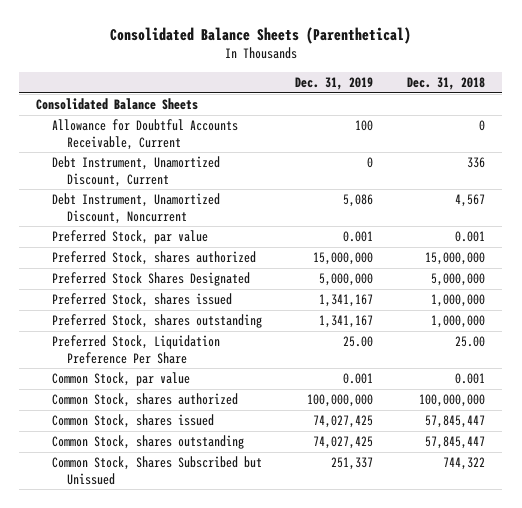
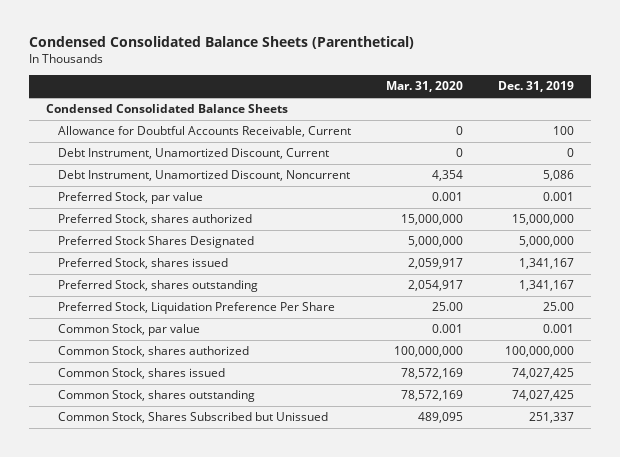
[109,27,411,45] Consolidated Balance Sheets (Parenthetical) -> [28,35,414,49] Condensed Consolidated Balance Sheets (Parenthetical)
[407,76,486,90] Dec. 31, 2018 -> none
none -> [385,81,463,93] Mar. 31, 2020
[36,98,199,111] Consolidated Balance Sheets -> [46,104,289,114] Condensed Consolidated Balance Sheets

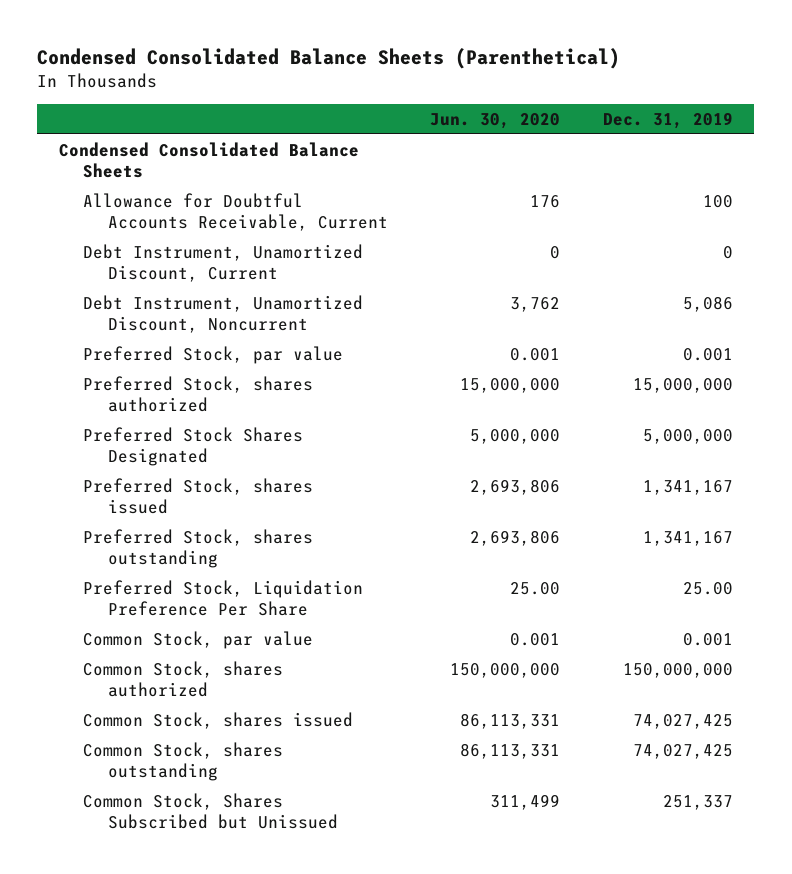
[385,81,463,93] Mar. 31, 2020 -> none
none -> [430,112,561,129] Jun. 30, 2020
[504,346,574,358] 100,000,000 -> [622,662,733,678] 150,000,000

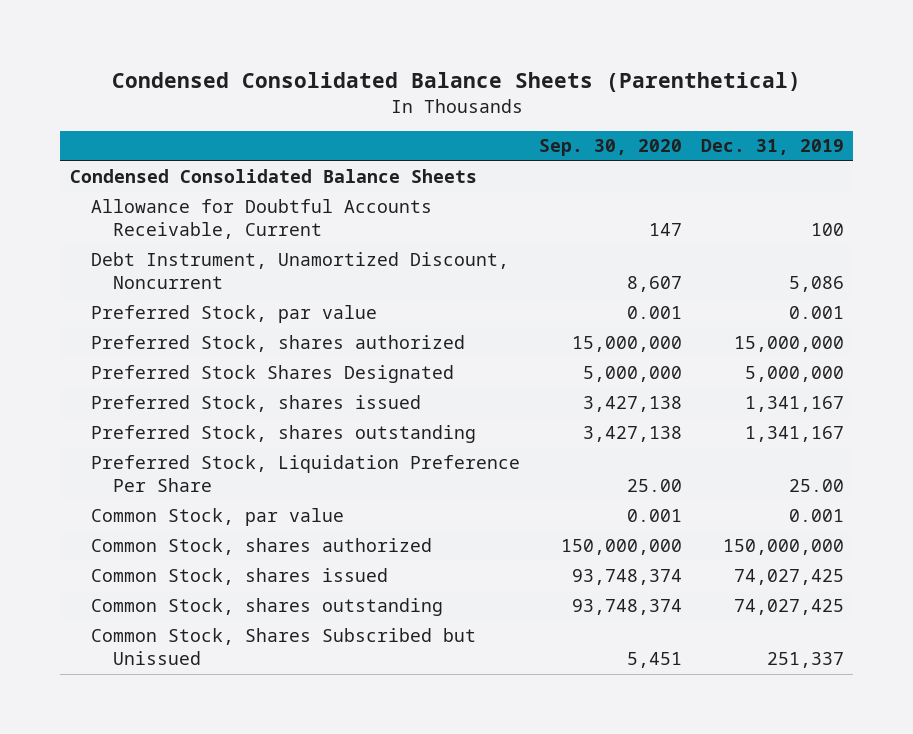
[430,112,561,129] Jun. 30, 2020 -> none
none -> [539,139,683,157] Sep. 30, 2020
[83,243,364,282] Debt Instrument, Unamortized Discount, Current -> none

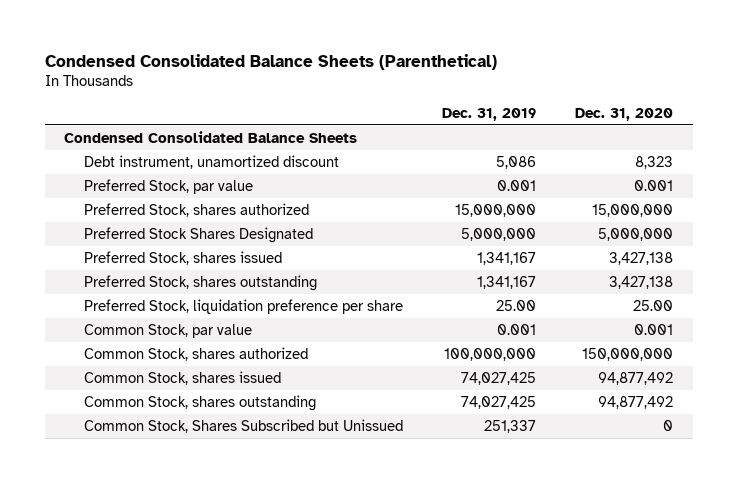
[539,139,683,157] Sep. 30, 2020 -> none
none -> [575,107,674,121] Dec. 31, 2020
[91,199,433,240] Allowance for Doubtful Accounts Receivable, Current -> none
[91,252,510,290] Debt Instrument, Unamortized Discount, Noncurrent -> [83,154,339,169] Debt instrument, unamortized discount
[91,455,521,493] Preferred Stock, Liquidation Preference Per Share -> [83,298,403,314] Preferred Stock, liquidation preference per share
[722,539,844,556] 150,000,000 -> [443,347,536,361] 100,000,000

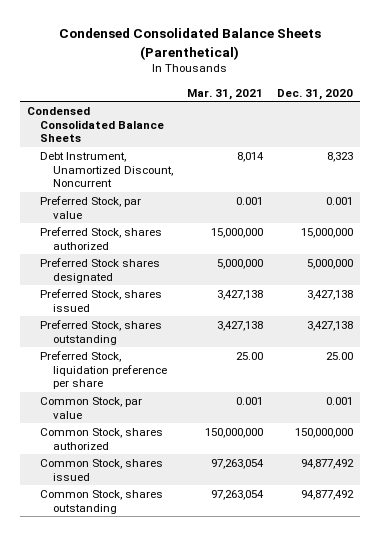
[441,107,536,121] Dec. 31, 2019 -> none
none -> [186,88,263,100] Mar. 31, 2021
[83,154,339,169] Debt instrument, unamortized discount -> [39,151,173,188] Debt Instrument, Unamortized Discount, Noncurrent
[83,226,313,243] Preferred Stock Shares Designated -> [39,257,160,283] Preferred Stock shares designated
[83,418,403,433] Common Stock, Shares Subscribed but Unissued -> none

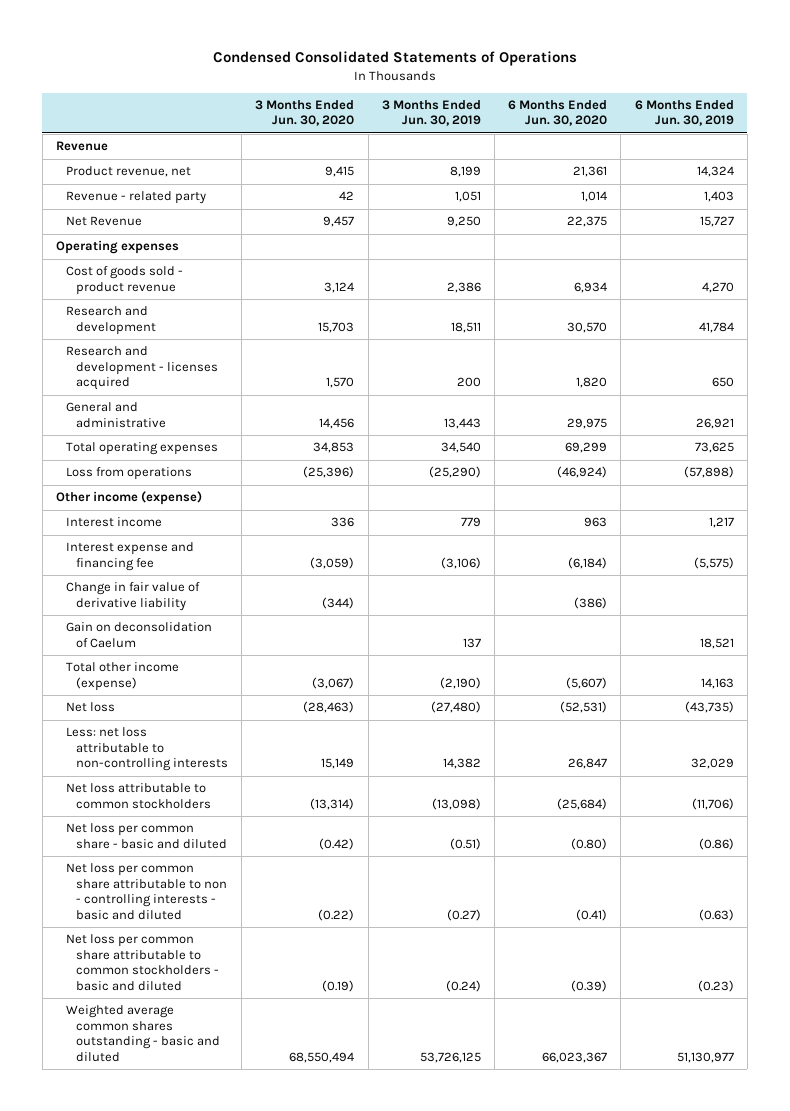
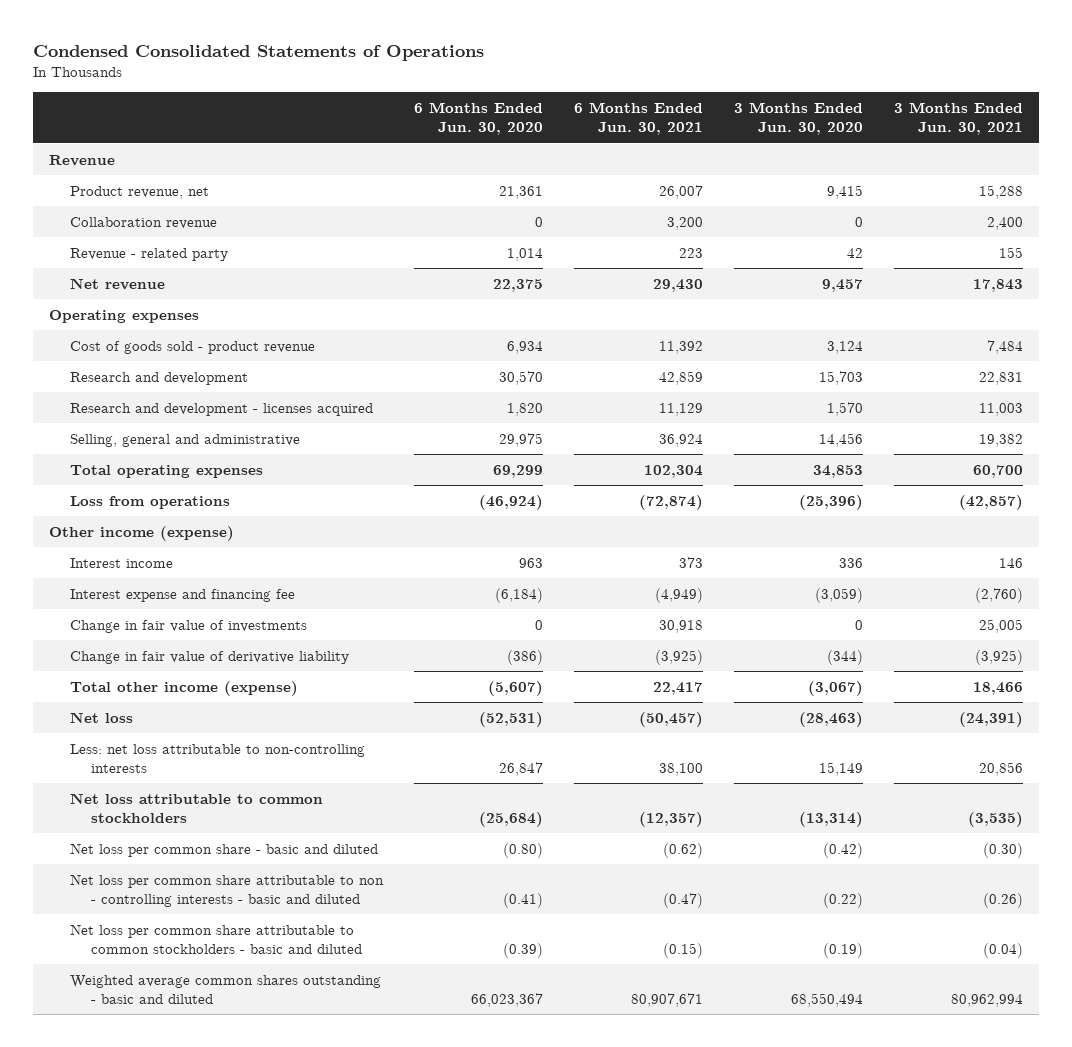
[381,99,481,127] 3 Months Ended Jun. 30, 2019 -> none
[634,99,734,127] 6 Months Ended Jun. 30, 2019 -> none
none -> [574,101,704,136] 6 Months Ended Jun. 30, 2021
none -> [894,101,1024,136] 3 Months Ended Jun. 30, 2021
none -> [69,216,217,229] Collaboration revenue
[66,216,143,227] Net Revenue -> [69,277,165,290] Net revenue
[66,402,167,428] General and administrative -> [69,433,300,447] Selling, general and administrative
none -> [69,619,307,633] Change in fair value of investments
[66,622,213,648] Gain on deconsolidation of Caelum -> none

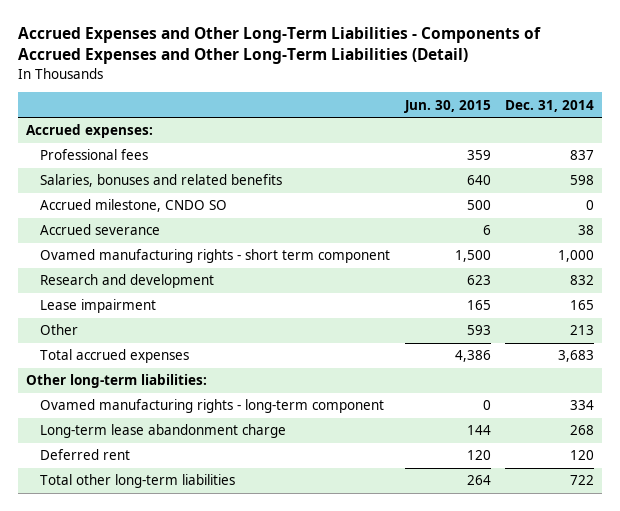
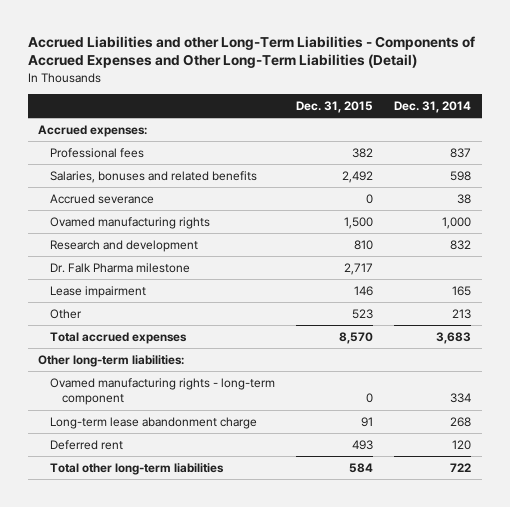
[18,27,542,65] Accrued Expenses and Other Long-Term Liabilities - Components of Accrued Expenses and Other Long-Term Liabilities (Detail) -> [27,35,475,69] Accrued Liabilities and other Long-Term Liabilities - Components of Accrued Expenses and Other Long-Term Liabilities (Detail)
[403,99,491,113] Jun. 30, 2015 -> none
none -> [296,100,374,113] Dec. 31, 2015
[39,199,227,213] Accrued milestone, CNDO SO -> none
[39,249,390,264] Ovamed manufacturing rights - short term component -> [50,217,211,230] Ovamed manufacturing rights
none -> [50,263,191,274] Dr. Falk Pharma milestone

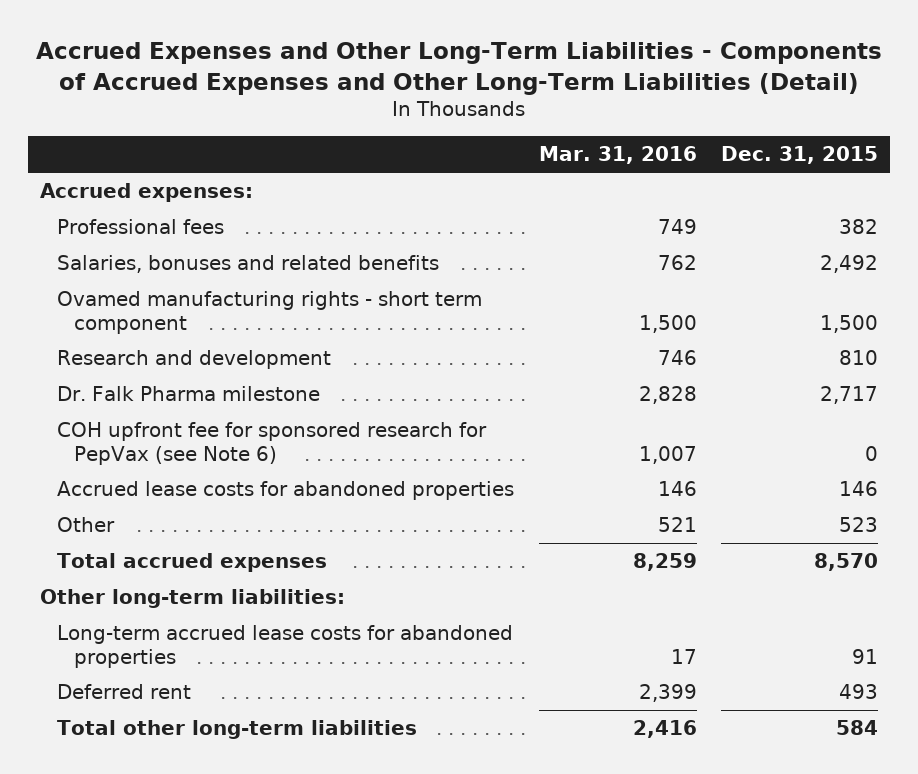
[27,35,475,69] Accrued Liabilities and other Long-Term Liabilities - Components of Accrued Expenses and Other Long-Term Liabilities (Detail) -> [36,41,883,95] Accrued Expenses and Other Long-Term Liabilities - Components of Accrued Expenses and Other Long-Term Liabilities (Detail)
[394,100,472,113] Dec. 31, 2014 -> none
none -> [538,146,697,165] Mar. 31, 2016
[50,194,155,205] Accrued severance -> none
[50,217,211,230] Ovamed manufacturing rights -> [57,291,483,334] Ovamed manufacturing rights - short term component
none -> [57,422,488,465] COH upfront fee for sponsored research for PepVax (see Note 6)
[50,286,147,299] Lease impairment -> [57,481,515,501] Accrued lease costs for abandoned properties
[50,378,276,406] Ovamed manufacturing rights - long-term component -> none
[50,417,258,430] Long-term lease abandonment charge -> none
none -> [57,625,514,668] Long-term accrued lease costs for abandoned properties

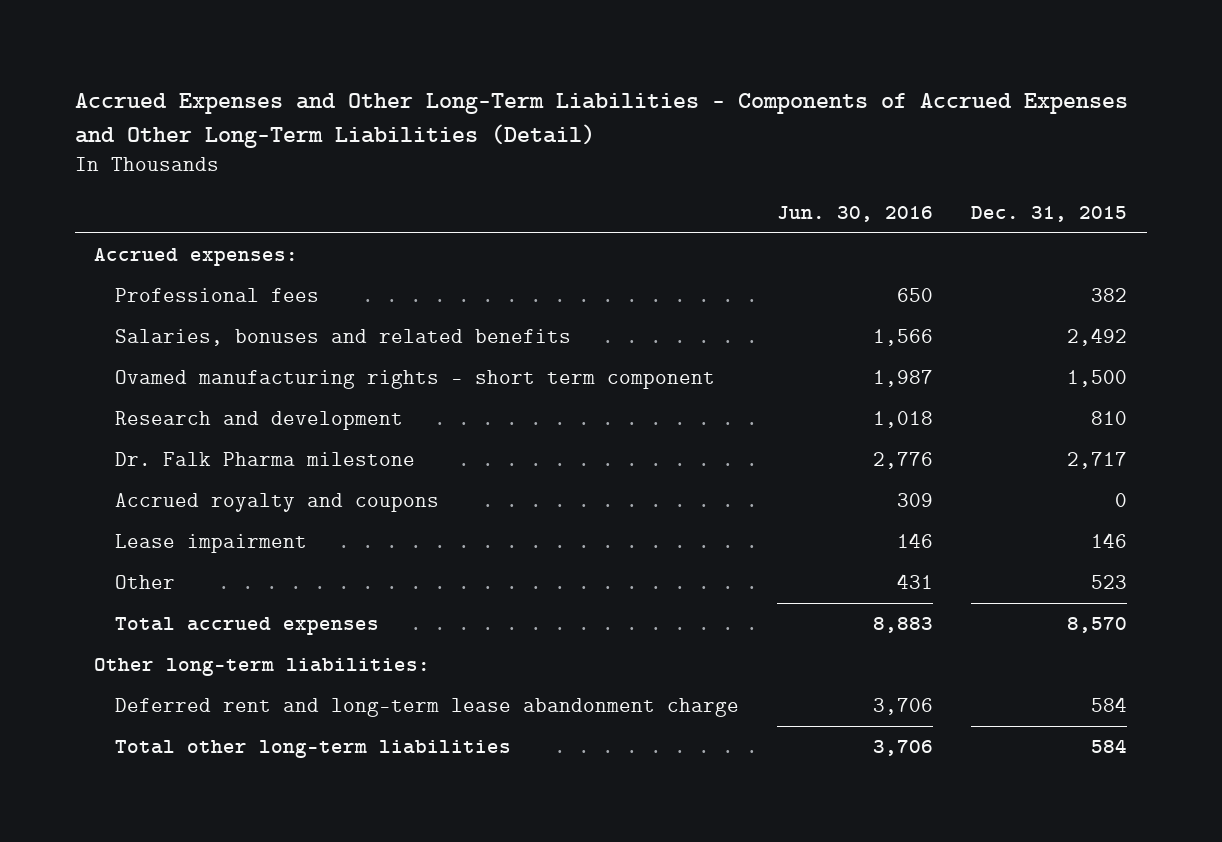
[538,146,697,165] Mar. 31, 2016 -> none
none -> [777,205,934,222] Jun. 30, 2016
[57,422,488,465] COH upfront fee for sponsored research for PepVax (see Note 6) -> none
none -> [114,492,439,512] Accrued royalty and coupons
[57,481,515,501] Accrued lease costs for abandoned properties -> [114,533,307,553] Lease impairment
[57,625,514,668] Long-term accrued lease costs for abandoned properties -> none
[57,684,192,700] Deferred rent -> none
none -> [114,697,739,717] Deferred rent and long-term lease abandonment charge

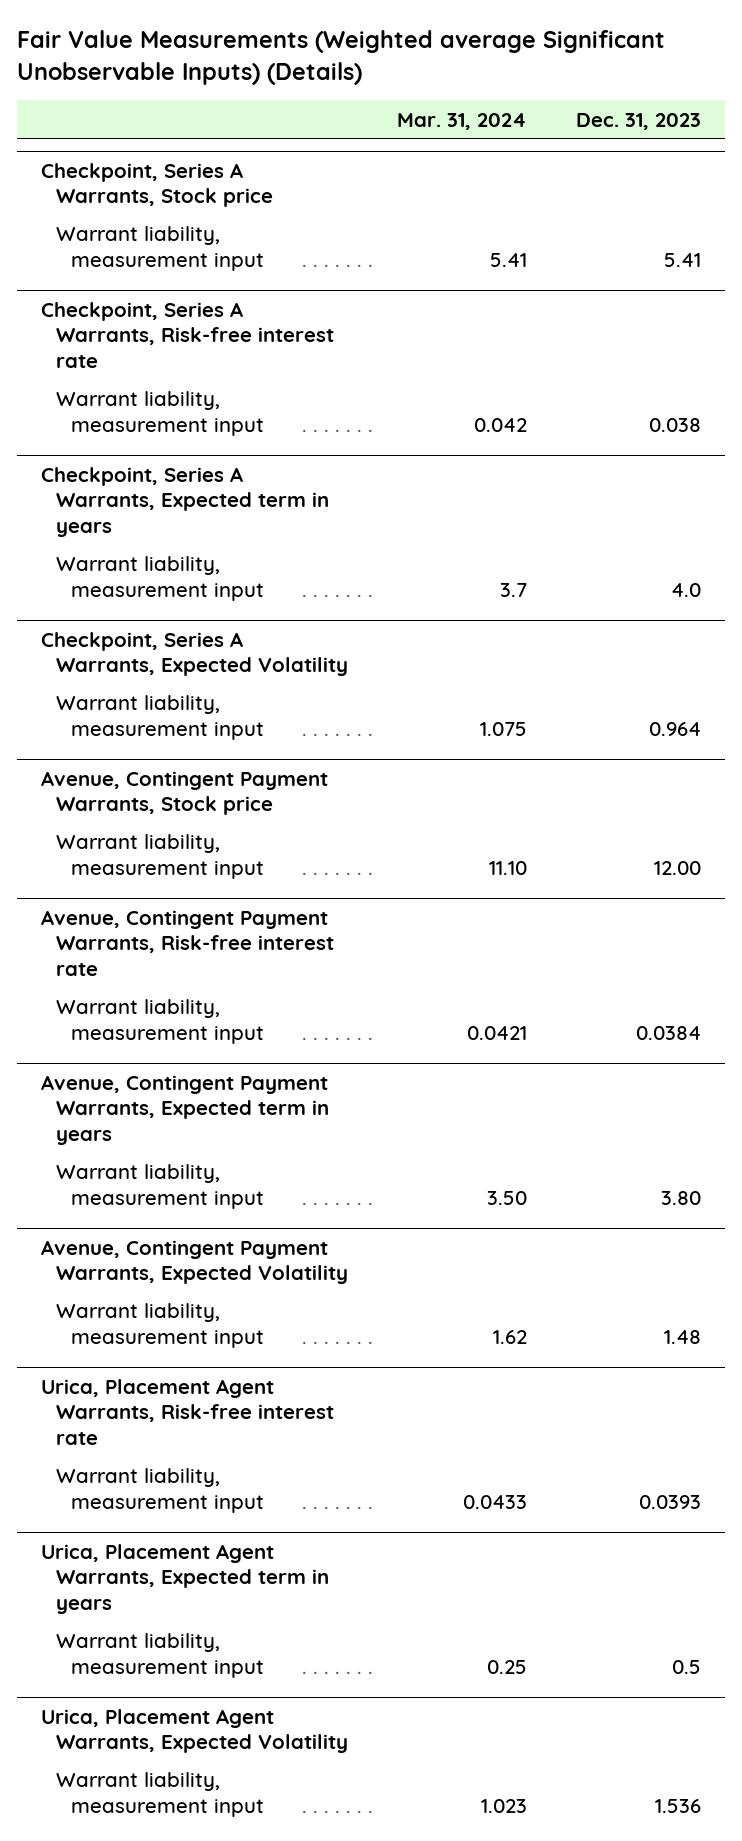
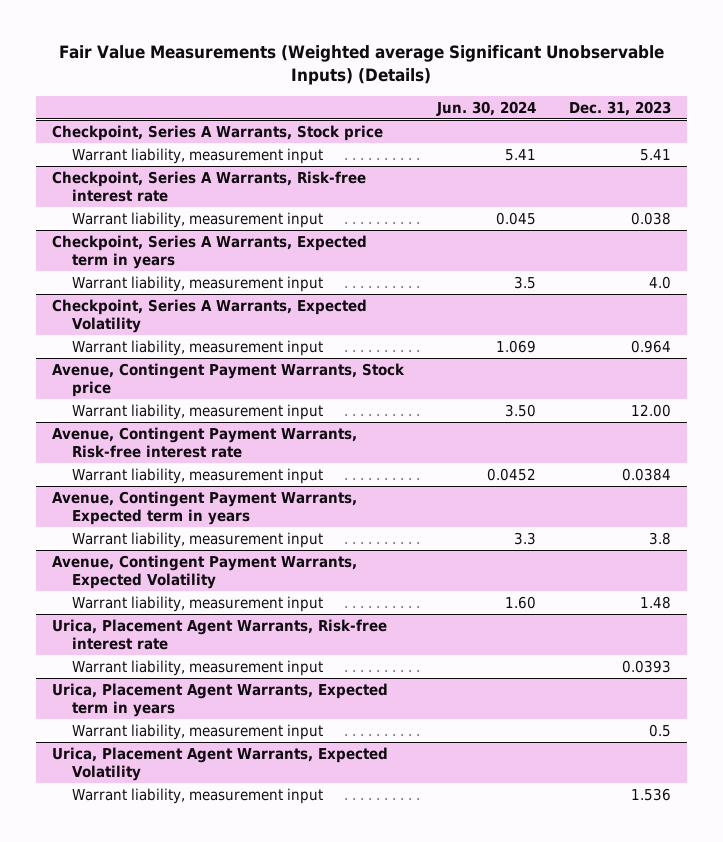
[397,112,528,130] Mar. 31, 2024 -> none
none -> [435,100,536,116] Jun. 30, 2024
[661,1190,702,1205] 3.80 -> [648,531,671,545] 3.8

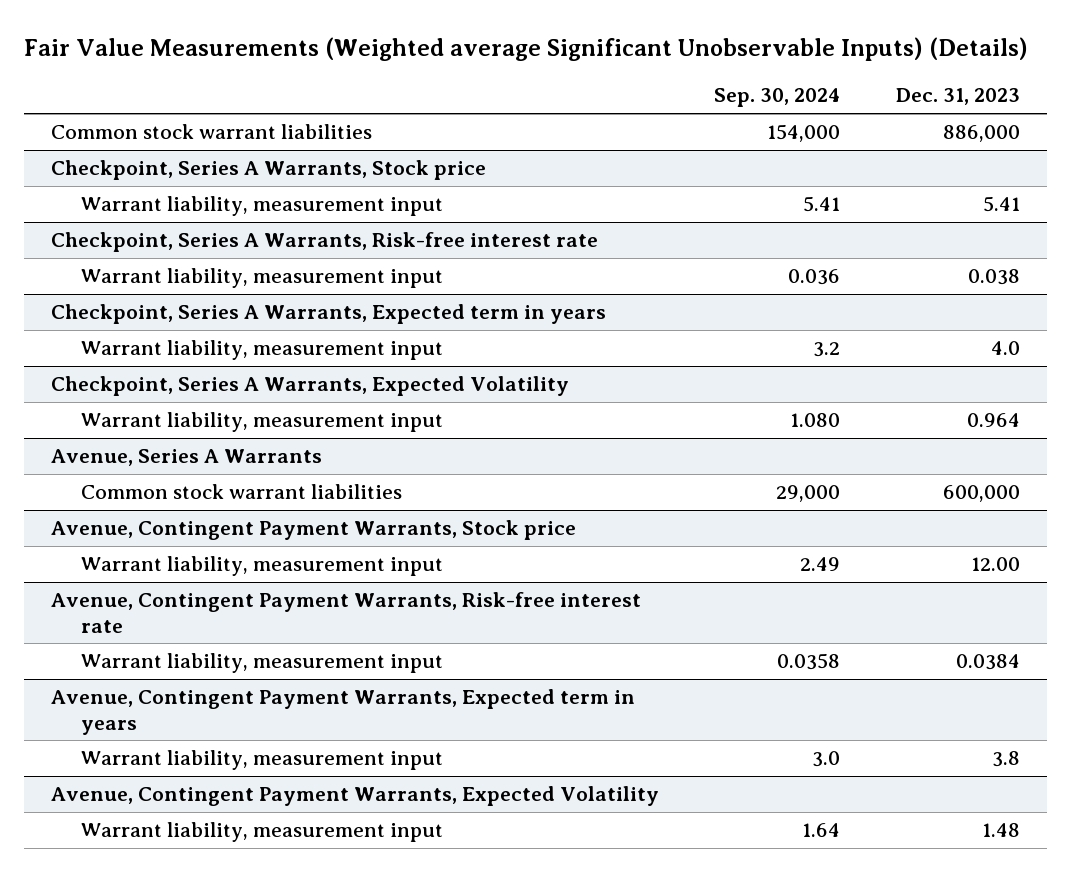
[435,100,536,116] Jun. 30, 2024 -> none
none -> [714,88,841,108] Sep. 30, 2024
none -> [51,124,373,140] Common stock warrant liabilities
none -> [51,449,323,467] Avenue, Series A Warrants
none -> [80,484,402,500] Common stock warrant liabilities
[51,618,387,650] Urica, Placement Agent Warrants, Risk-free interest rate -> none
[72,659,324,676] Warrant liability, measurement input -> none
[51,682,388,717] Urica, Placement Agent Warrants, Expected term in years -> none
[72,723,324,740] Warrant liability, measurement input -> none
[51,746,388,781] Urica, Placement Agent Warrants, Expected Volatility -> none
[72,787,324,804] Warrant liability, measurement input -> none

